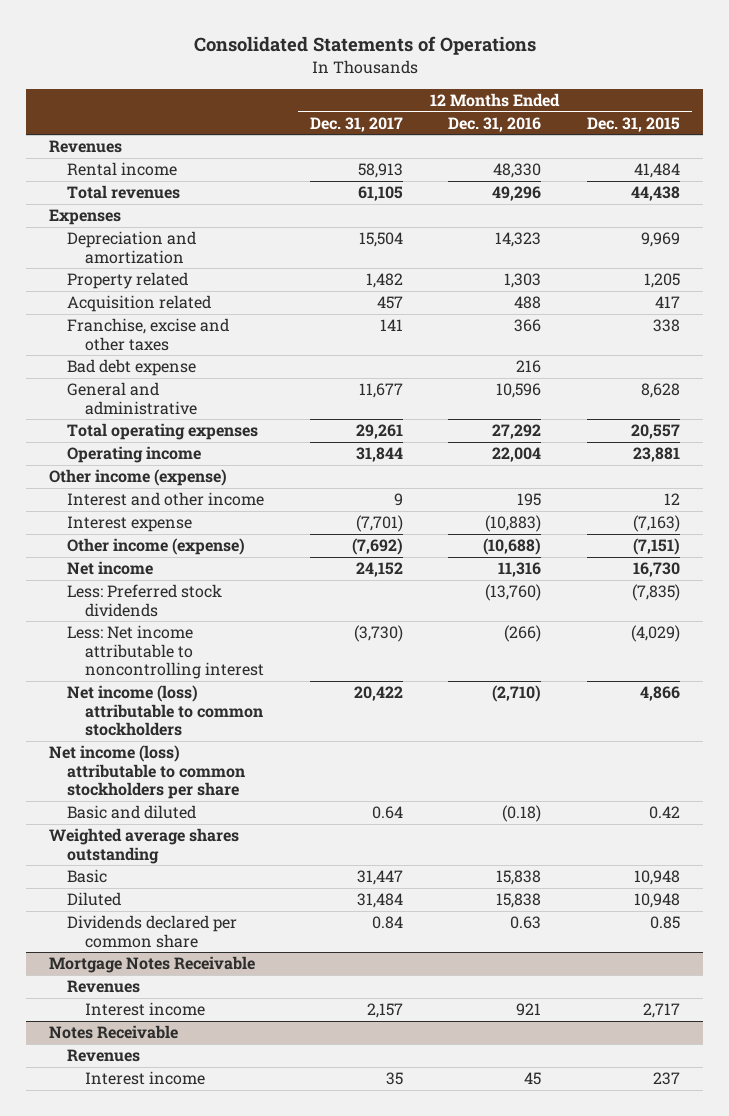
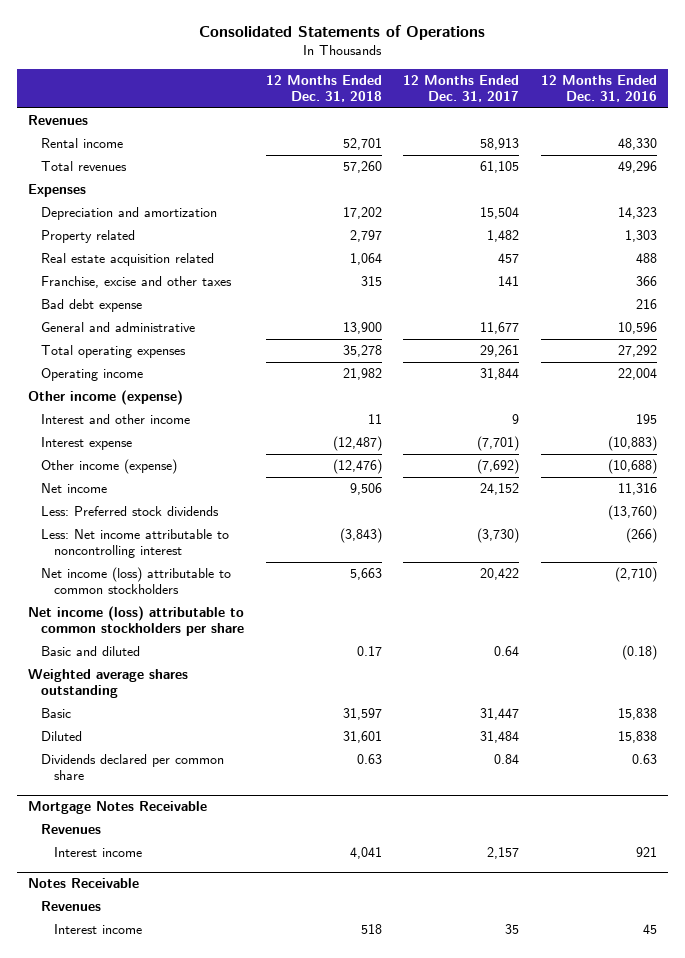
[587,116,681,132] Dec. 31, 2015 -> none
none -> [265,74,382,102] 12 Months Ended Dec. 31, 2018
[67,295,212,313] Acquisition related -> [40,253,214,267] Real estate acquisition related

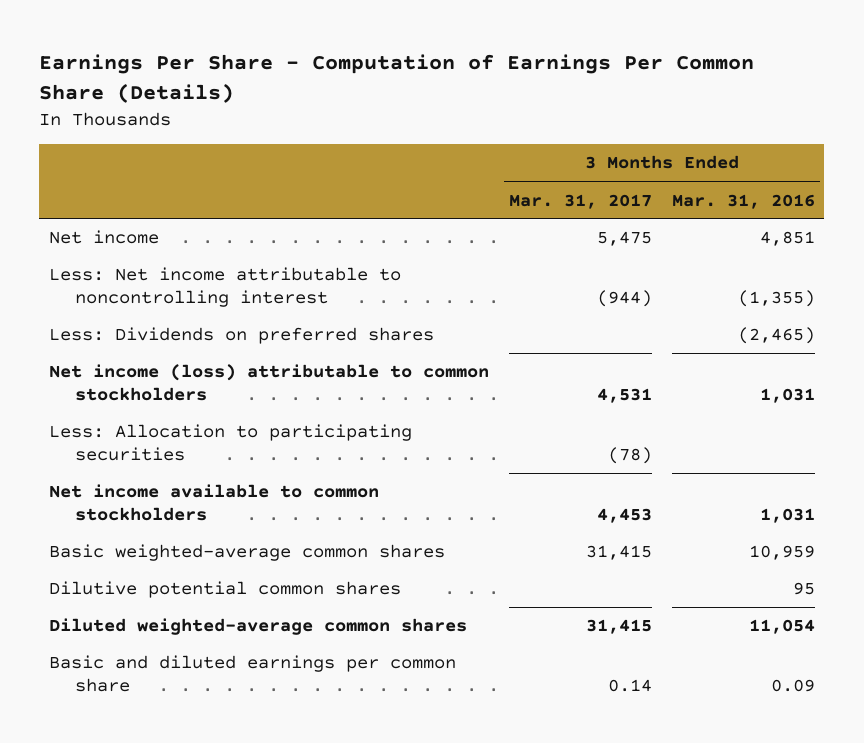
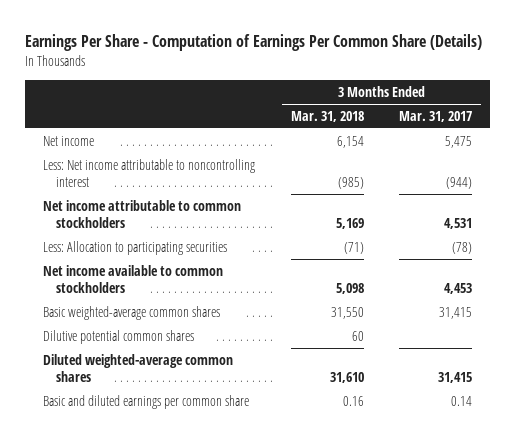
[671,193,815,209] Mar. 31, 2016 -> none
none -> [290,110,364,122] Mar. 31, 2018
[49,327,435,345] Less: Dividends on preferred shares -> none
[49,364,490,401] Net income (loss) attributable to common stockholders -> [42,199,241,228] Net income attributable to common stockholders

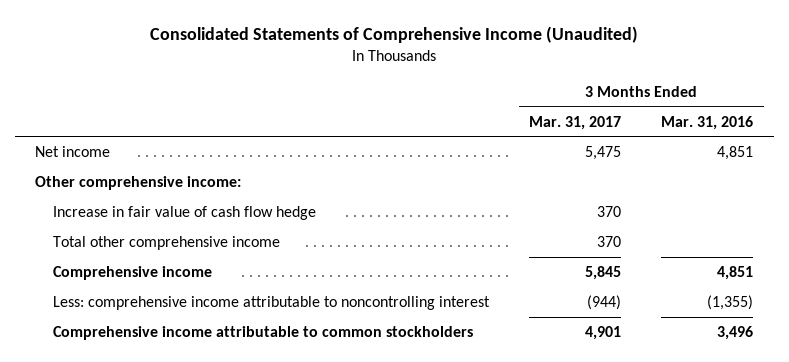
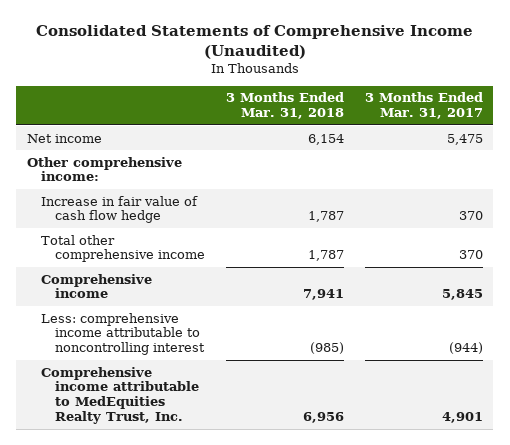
[661,115,754,130] Mar. 31, 2016 -> none
none -> [225,92,344,120] 3 Months Ended Mar. 31, 2018
[52,325,473,340] Comprehensive income attributable to common stockholders -> [40,366,199,425] Comprehensive income attributable to MedEquities Realty Trust, Inc.

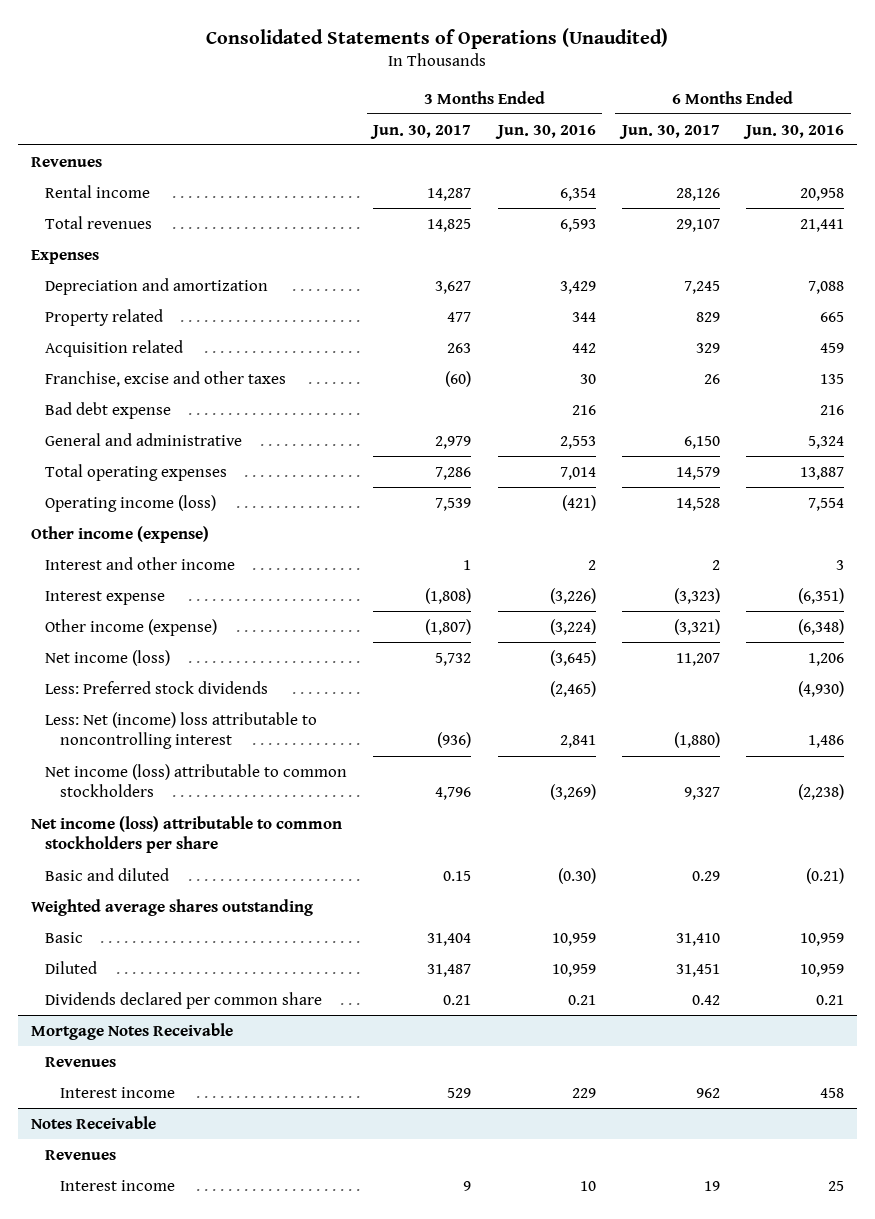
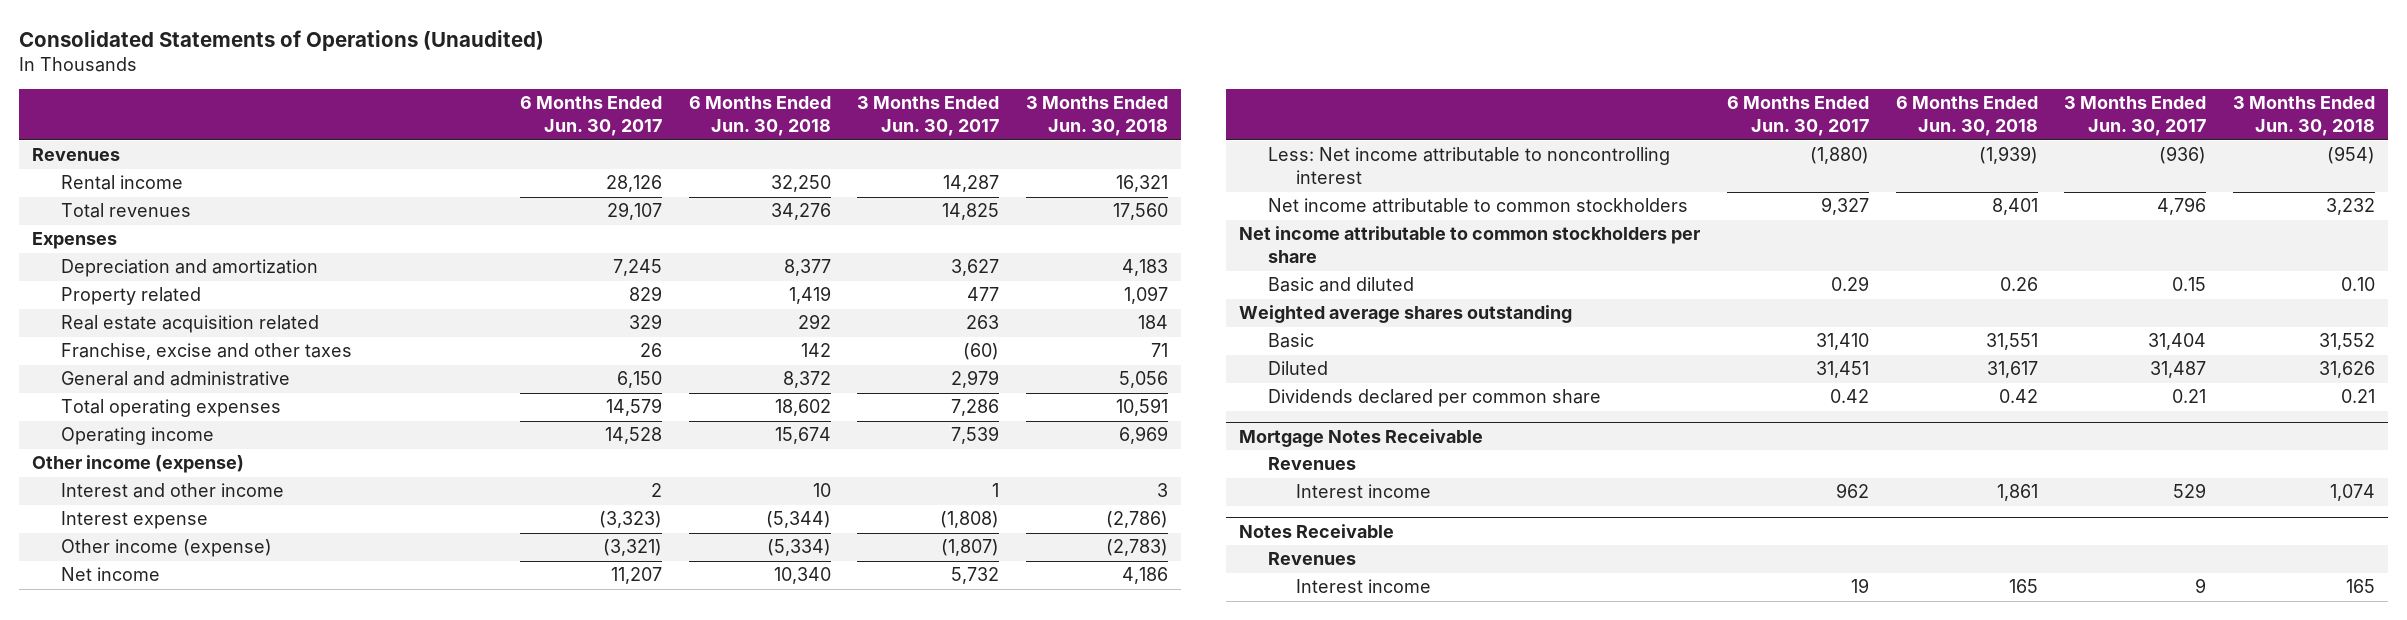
[494,124,596,139] Jun. 30, 2016 -> none
[743,124,845,139] Jun. 30, 2016 -> none
none -> [688,96,831,137] 6 Months Ended Jun. 30, 2018
none -> [1025,96,1168,137] 3 Months Ended Jun. 30, 2018
[45,339,184,357] Acquisition related -> [60,315,319,334] Real estate acquisition related
[45,401,172,419] Bad debt expense -> none
[45,494,217,512] Operating income (loss) -> [60,427,214,446] Operating income
[45,680,269,694] Less: Preferred stock dividends -> none
[45,649,171,666] Net income (loss) -> [60,567,160,582] Net income
[45,711,318,750] Less: Net (income) loss attributable to noncontrolling interest -> [1267,147,1670,185] Less: Net income attributable to noncontrolling interest
[45,763,348,798] Net income (loss) attributable to common stockholders -> [1267,198,1688,214] Net income attributable to common stockholders
[30,815,342,854] Net income (loss) attributable to common stockholders per share -> [1239,226,1701,264] Net income attributable to common stockholders per share

